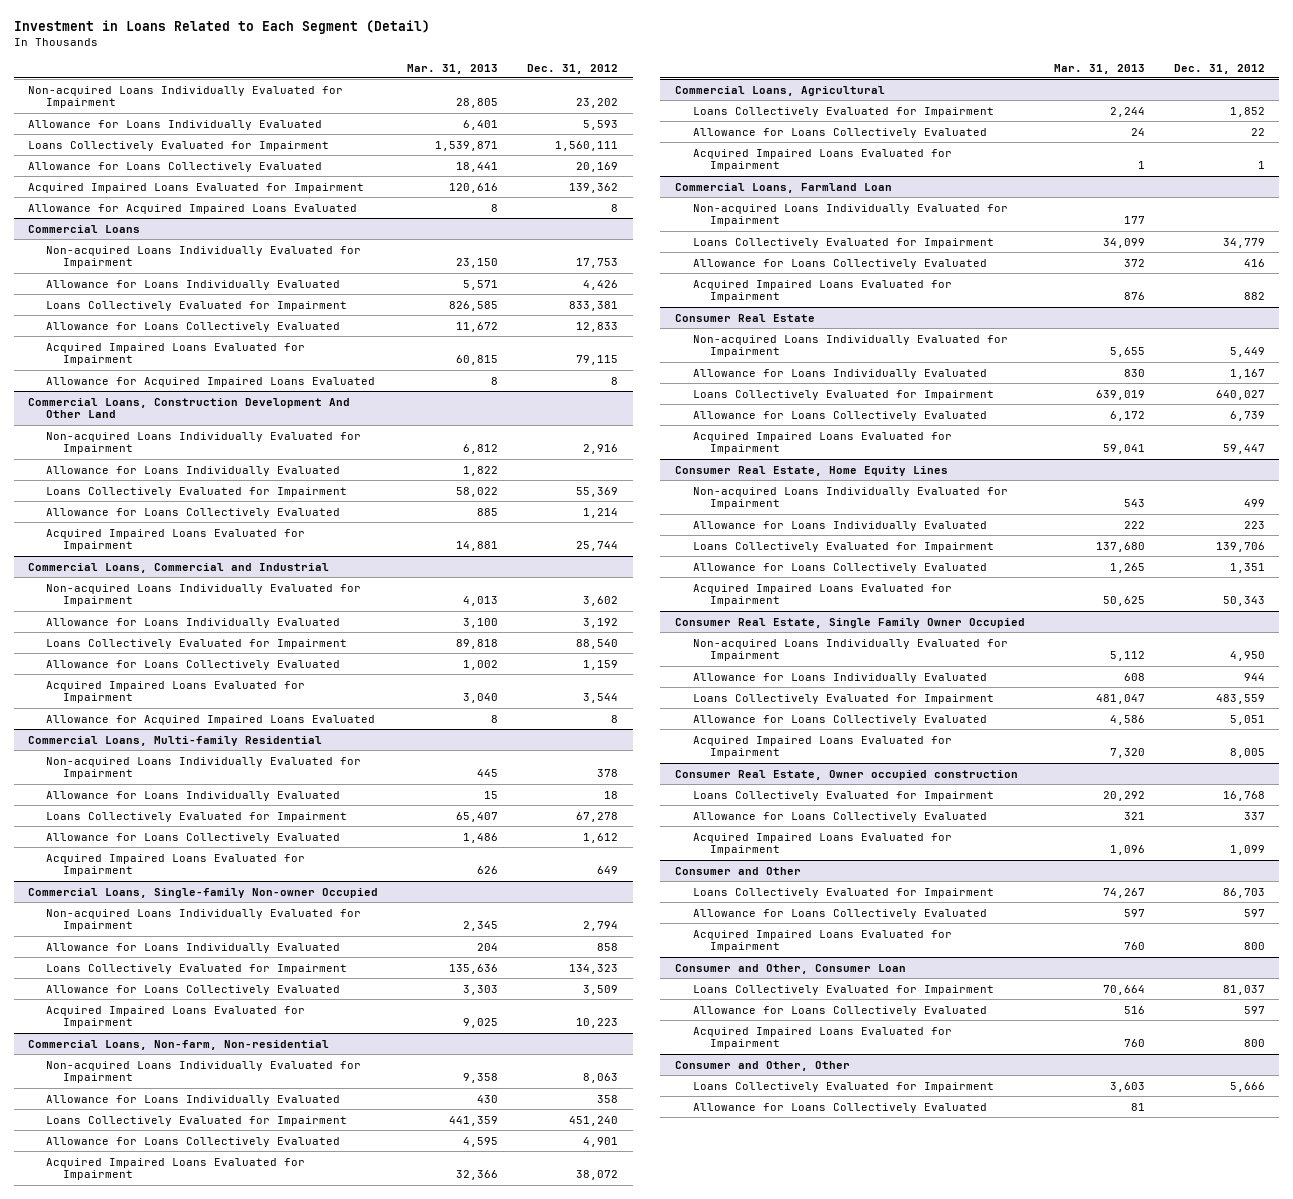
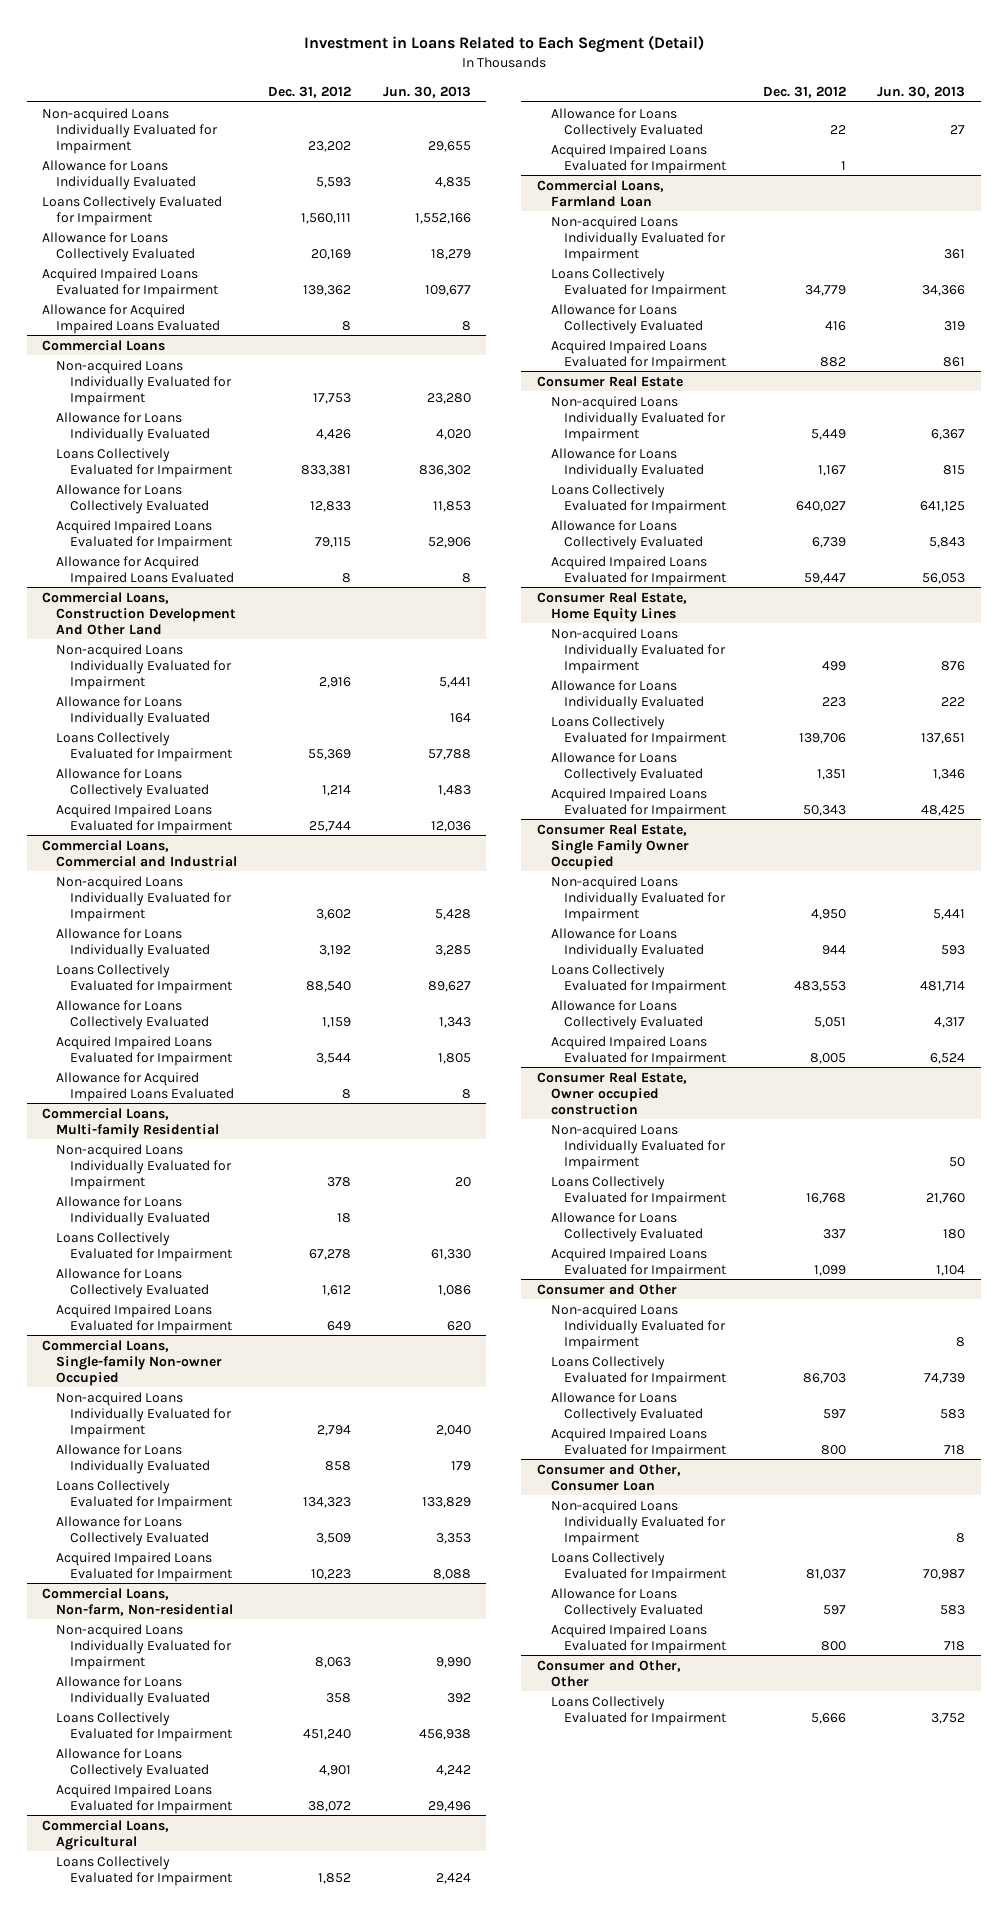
[407,63,499,74] Mar. 31, 2013 -> none
none -> [382,85,471,98] Jun. 30, 2013
[1215,693,1265,704] 483,559 -> [793,980,846,992] 483,553
none -> [550,1123,727,1170] Non-acquired Loans Individually Evaluated for Impairment
none -> [550,1303,727,1350] Non-acquired Loans Individually Evaluated for Impairment
none -> [550,1499,727,1546] Non-acquired Loans Individually Evaluated for Impairment
[692,1102,987,1113] Allowance for Loans Collectively Evaluated -> none

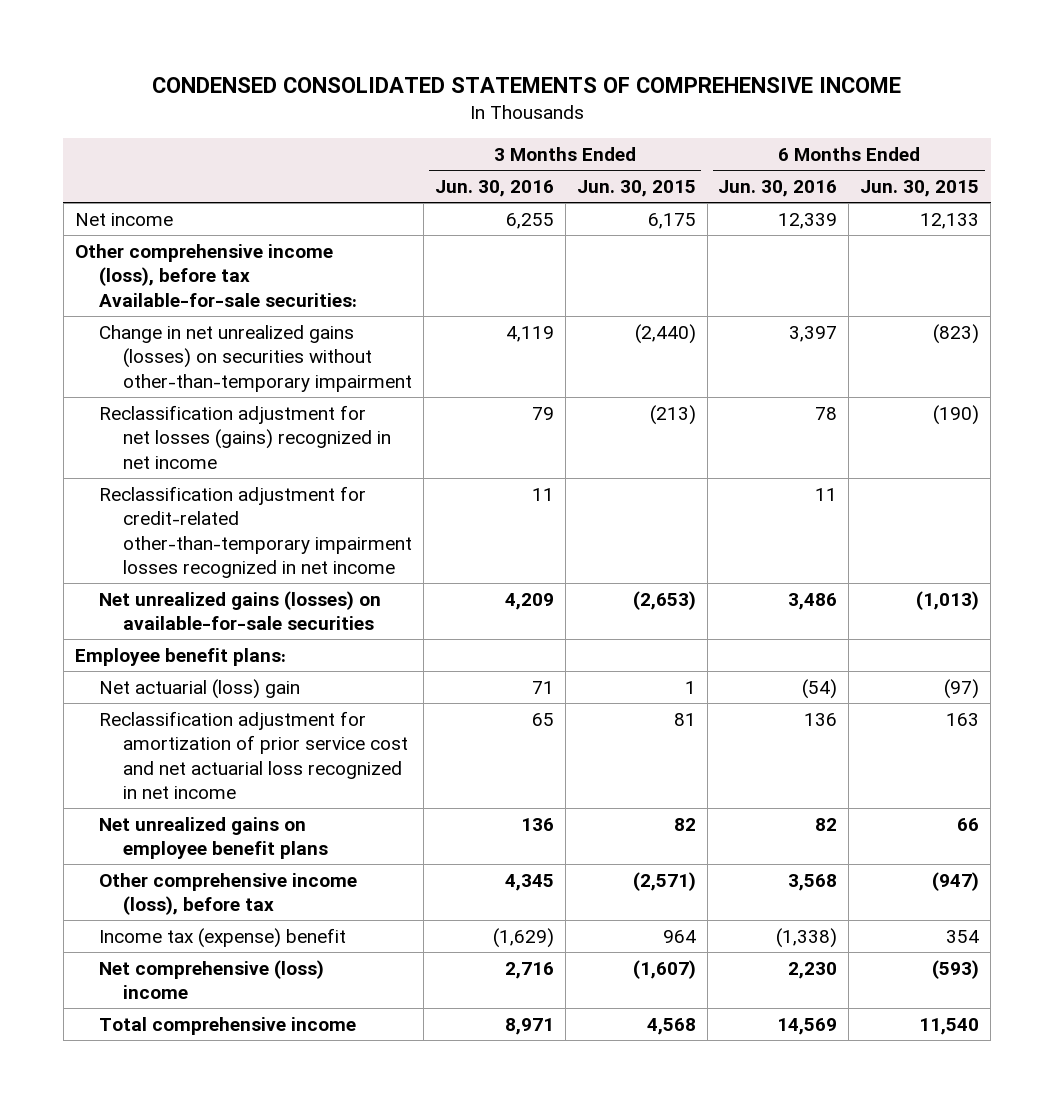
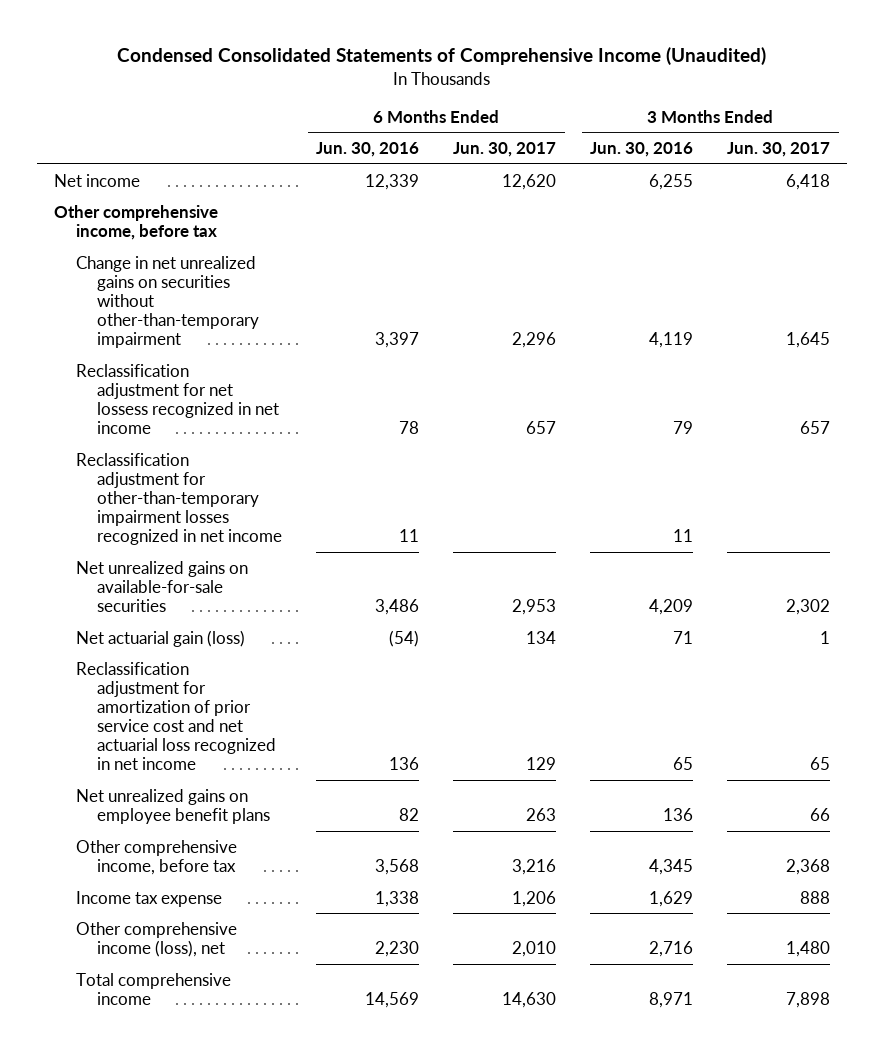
[151,77,901,94] CONDENSED CONSOLIDATED STATEMENTS OF COMPREHENSIVE INCOME -> [116,47,766,66] Condensed Consolidated Statements of Comprehensive Income (Unaudited)
[576,180,696,198] Jun. 30, 2015 -> none
[860,180,980,198] Jun. 30, 2015 -> none
none -> [453,142,557,158] Jun. 30, 2017
none -> [727,142,831,158] Jun. 30, 2017
[74,647,286,666] Employee benefit plans: -> none
[74,243,357,307] Other comprehensive income (loss), before tax Available-for-sale securities: -> [53,204,218,240] Other comprehensive income, before tax
[98,324,413,392] Change in net unrealized gains (losses) on securities without other-than-temporary impairment -> [75,255,260,349] Change in net unrealized gains on securities without other-than-temporary impairment
[98,404,392,469] Reclassification adjustment for net losses (gains) recognized in net income -> [75,363,280,435] Reclassification adjustment for net lossess recognized in net income
[98,485,413,579] Reclassification adjustment for credit-related other-than-temporary impairment losses recognized in net income -> [75,452,283,546] Reclassification adjustment for other-than-temporary impairment losses recognized in net income
[98,590,381,631] Net unrealized gains (losses) on available-for-sale securities -> [75,560,248,612] Net unrealized gains on available-for-sale securities
[98,678,300,699] Net actuarial (loss) gain -> [75,629,245,647] Net actuarial gain (loss)
[98,872,357,916] Other comprehensive income (loss), before tax -> [75,839,237,875] Other comprehensive income, before tax
[98,927,346,948] Income tax (expense) benefit -> [75,890,222,907] Income tax expense
[492,927,554,948] (1,629) -> [649,890,694,907] 1,629
[776,927,838,948] (1,338) -> [375,890,420,907] 1,338
[98,959,324,1000] Net comprehensive (loss) income -> [75,921,237,957] Other comprehensive income (loss), net

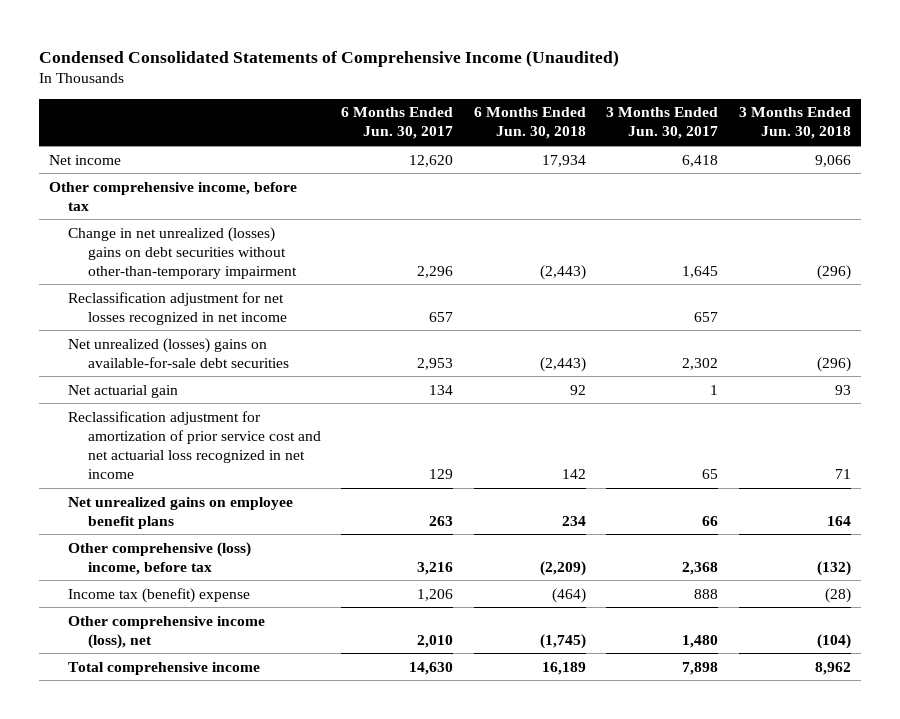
[316,142,420,158] Jun. 30, 2016 -> none
[590,142,694,158] Jun. 30, 2016 -> none
none -> [473,107,586,140] 6 Months Ended Jun. 30, 2018
none -> [739,107,852,140] 3 Months Ended Jun. 30, 2018
[75,452,283,546] Reclassification adjustment for other-than-temporary impairment losses recognized in net income -> none
[75,255,260,349] Change in net unrealized gains on securities without other-than-temporary impairment -> [68,226,297,279] Change in net unrealized (losses) gains on debt securities without other-than-temporary impairment
[75,363,280,435] Reclassification adjustment for net lossess recognized in net income -> [68,291,287,325] Reclassification adjustment for net losses recognized in net income
[75,560,248,612] Net unrealized gains on available-for-sale securities -> [68,337,289,368] Net unrealized (losses) gains on available-for-sale debt securities
[75,629,245,647] Net actuarial gain (loss) -> [68,384,179,398] Net actuarial gain
[75,839,237,875] Other comprehensive income, before tax -> [68,541,252,575] Other comprehensive (loss) income, before tax
[75,890,222,907] Income tax expense -> [68,587,251,603] Income tax (benefit) expense

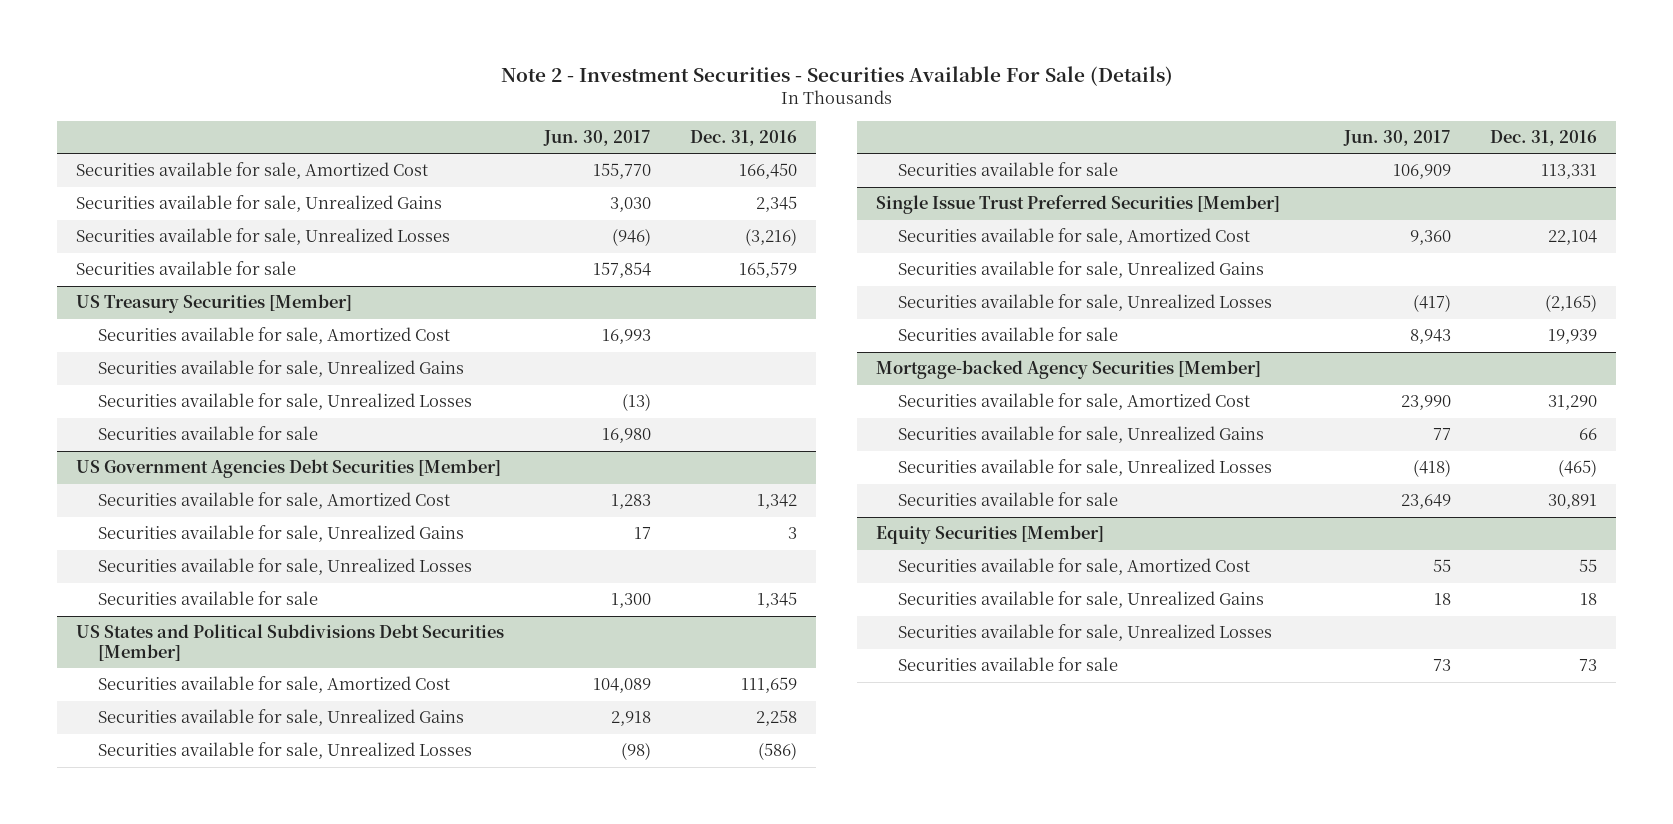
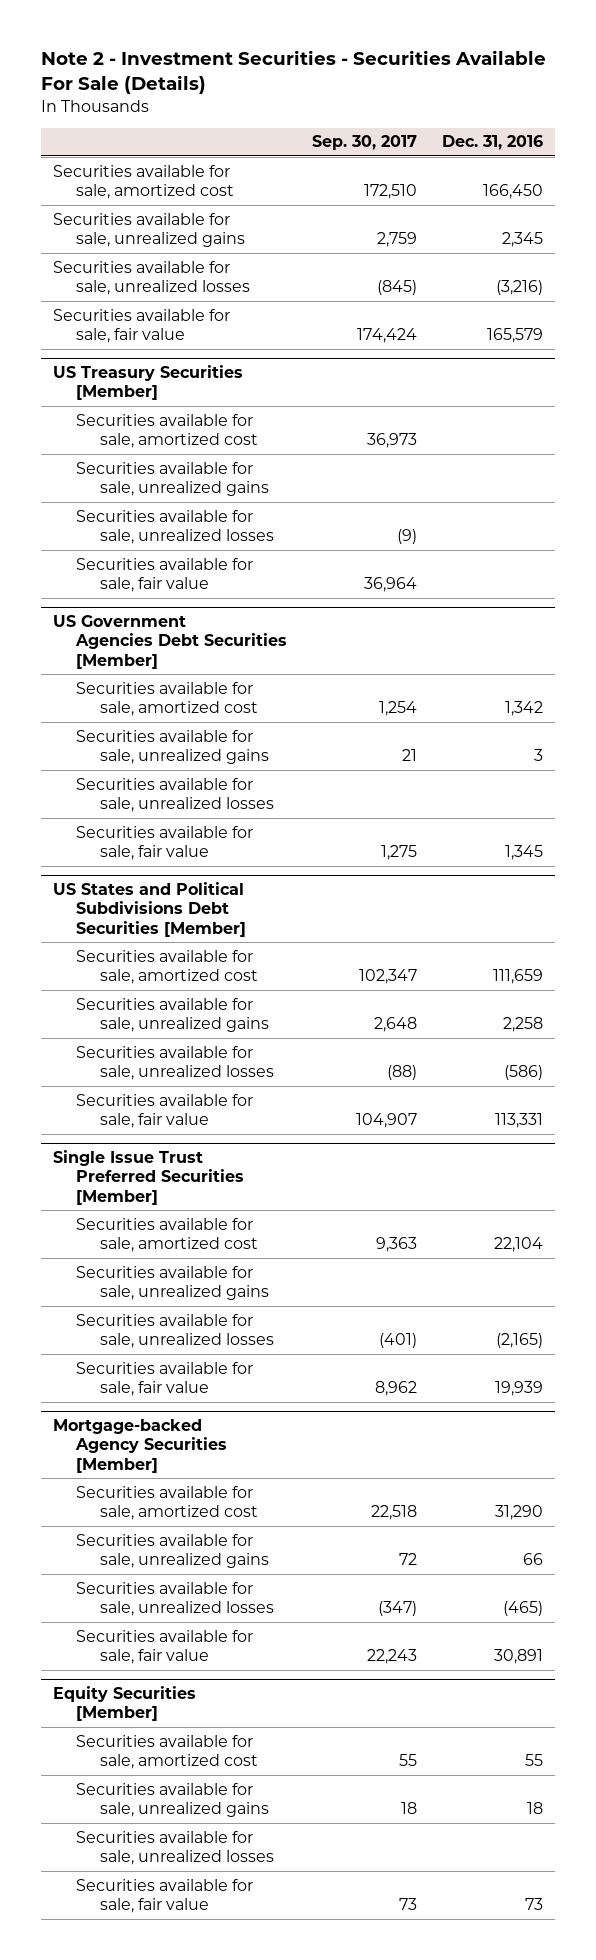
[542,129,651,146] Jun. 30, 2017 -> none
none -> [311,135,417,151] Sep. 30, 2017
[76,162,429,180] Securities available for sale, Amortized Cost -> [52,164,235,199] Securities available for sale, amortized cost
[76,195,443,213] Securities available for sale, Unrealized Gains -> [52,212,246,247] Securities available for sale, unrealized gains
[76,228,451,246] Securities available for sale, Unrealized Losses -> [52,260,251,295] Securities available for sale, unrealized losses
[76,261,297,276] Securities available for sale -> [52,308,230,343] Securities available for sale, fair value
[98,327,451,345] Securities available for sale, Amortized Cost -> [76,413,258,448] Securities available for sale, amortized cost
[98,360,465,378] Securities available for sale, Unrealized Gains -> [76,461,269,496] Securities available for sale, unrealized gains
[98,393,473,411] Securities available for sale, Unrealized Losses -> [76,509,274,544] Securities available for sale, unrealized losses
[98,426,319,441] Securities available for sale -> [76,557,254,592] Securities available for sale, fair value
[98,492,451,510] Securities available for sale, Amortized Cost -> [76,681,258,716] Securities available for sale, amortized cost
[98,525,465,543] Securities available for sale, Unrealized Gains -> [76,729,269,764] Securities available for sale, unrealized gains
[98,558,473,576] Securities available for sale, Unrealized Losses -> [76,777,274,812] Securities available for sale, unrealized losses
[98,591,319,606] Securities available for sale -> [76,825,254,860] Securities available for sale, fair value
[98,676,451,694] Securities available for sale, Amortized Cost -> [76,949,258,984] Securities available for sale, amortized cost
[98,709,465,727] Securities available for sale, Unrealized Gains -> [76,997,269,1032] Securities available for sale, unrealized gains
[98,742,473,760] Securities available for sale, Unrealized Losses -> [76,1045,274,1080] Securities available for sale, unrealized losses
[898,162,1119,177] Securities available for sale -> [76,1093,254,1128] Securities available for sale, fair value
[898,228,1251,246] Securities available for sale, Amortized Cost -> [76,1217,258,1252] Securities available for sale, amortized cost
[898,261,1265,279] Securities available for sale, Unrealized Gains -> [76,1265,269,1300] Securities available for sale, unrealized gains
[898,294,1273,312] Securities available for sale, Unrealized Losses -> [76,1313,274,1348] Securities available for sale, unrealized losses
[898,327,1119,342] Securities available for sale -> [76,1361,254,1396] Securities available for sale, fair value
[898,393,1251,411] Securities available for sale, Amortized Cost -> [76,1485,258,1520] Securities available for sale, amortized cost
[898,426,1265,444] Securities available for sale, Unrealized Gains -> [76,1533,269,1568] Securities available for sale, unrealized gains
[898,459,1273,477] Securities available for sale, Unrealized Losses -> [76,1581,274,1616] Securities available for sale, unrealized losses
[898,492,1119,507] Securities available for sale -> [76,1629,254,1664] Securities available for sale, fair value
[898,558,1251,576] Securities available for sale, Amortized Cost -> [76,1734,258,1769] Securities available for sale, amortized cost
[898,591,1265,609] Securities available for sale, Unrealized Gains -> [76,1782,269,1817] Securities available for sale, unrealized gains
[898,624,1273,642] Securities available for sale, Unrealized Losses -> [76,1830,274,1865] Securities available for sale, unrealized losses
[898,657,1119,672] Securities available for sale -> [76,1878,254,1913] Securities available for sale, fair value

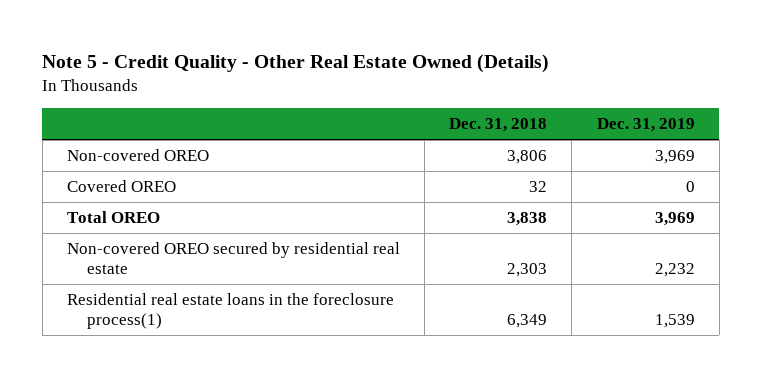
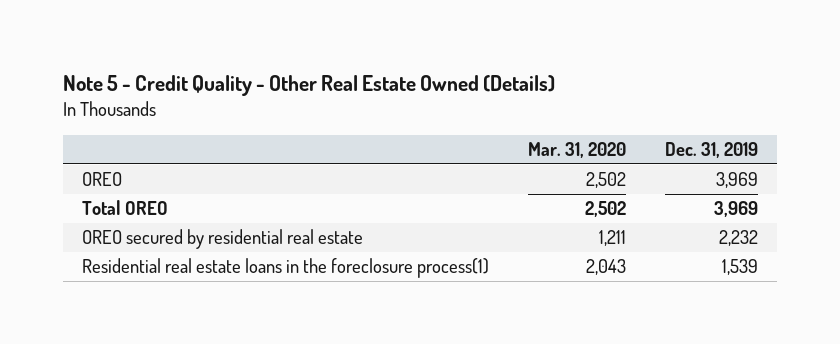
[449,118,548,133] Dec. 31, 2018 -> none
none -> [527,141,626,158] Mar. 31, 2020
[66,180,176,193] Covered OREO -> none
[66,149,209,162] Non-covered OREO -> [82,172,123,187] OREO
[66,242,400,274] Non-covered OREO secured by residential real estate -> [82,229,364,250] OREO secured by residential real estate

